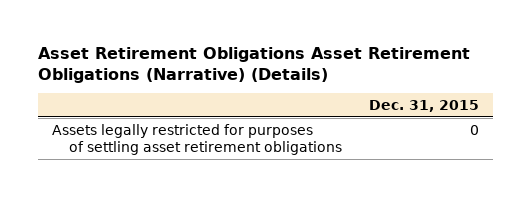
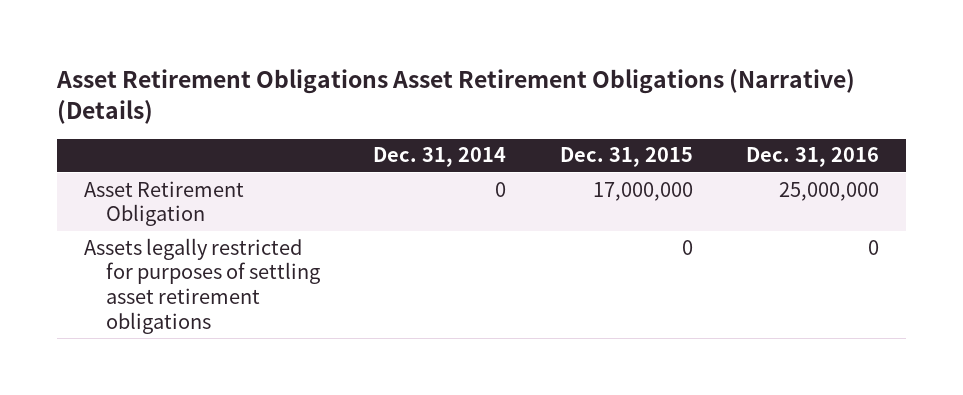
none -> [373,147,507,168] Dec. 31, 2014
none -> [746,147,880,168] Dec. 31, 2016
none -> [83,180,244,227] Asset Retirement Obligation

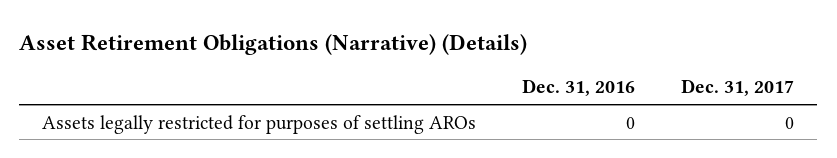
[55,68,855,124] Asset Retirement Obligations Asset Retirement Obligations (Narrative) (Details) -> [19,33,528,55] Asset Retirement Obligations (Narrative) (Details)
[373,147,507,168] Dec. 31, 2014 -> none
[559,147,693,168] Dec. 31, 2015 -> none
none -> [681,79,795,97] Dec. 31, 2017
[83,180,244,227] Asset Retirement Obligation -> none
[83,237,320,334] Assets legally restricted for purposes of settling asset retirement obligations -> [42,114,477,134] Assets legally restricted for purposes of settling AROs

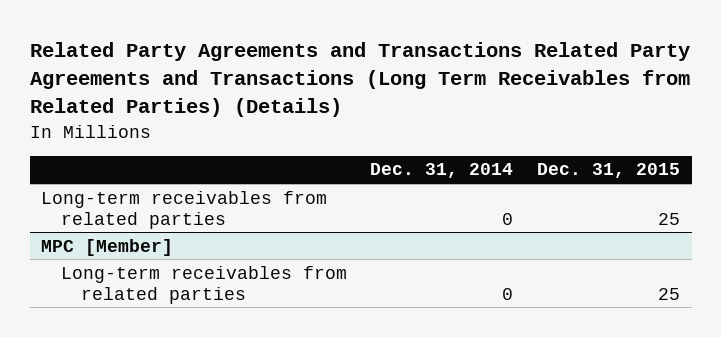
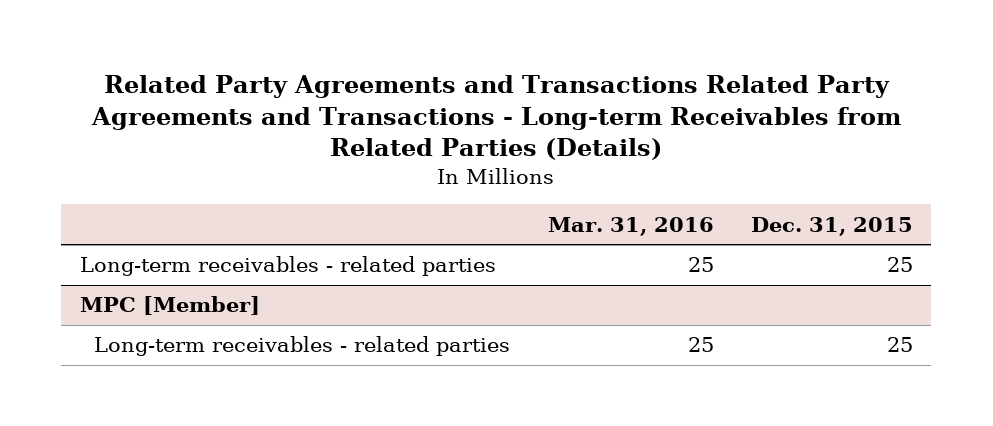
[29,42,690,118] Related Party Agreements and Transactions Related Party Agreements and Transactions (Long Term Receivables from Related Parties) (Details) -> [91,74,902,161] Related Party Agreements and Transactions Related Party Agreements and Transactions - Long-term Receivables from Related Parties (Details)
[370,163,514,179] Dec. 31, 2014 -> none
none -> [547,216,714,236] Mar. 31, 2016
[41,190,328,229] Long-term receivables from related parties -> [79,256,496,277] Long-term receivables - related parties
[60,265,347,304] Long-term receivables from related parties -> [94,336,511,357] Long-term receivables - related parties

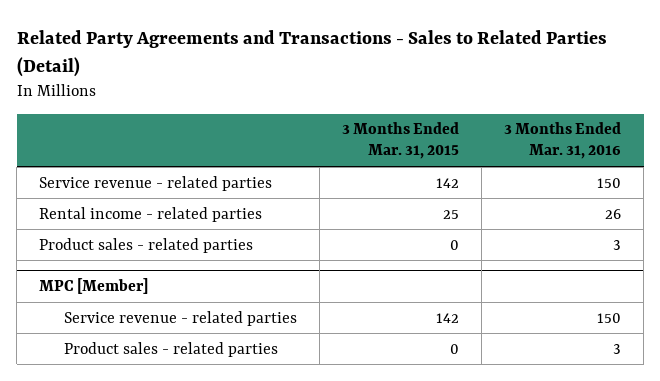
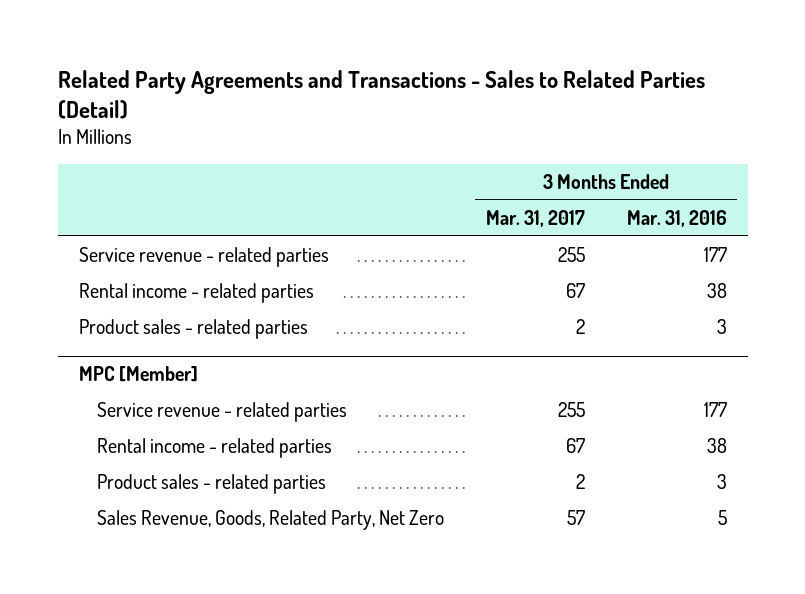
[342,122,460,160] 3 Months Ended Mar. 31, 2015 -> none
none -> [485,209,585,227] Mar. 31, 2017
[597,177,622,188] 150 -> [703,247,727,263] 177
[605,208,622,219] 26 -> [706,283,727,299] 38
[597,312,622,323] 150 -> [703,402,727,418] 177
none -> [96,438,332,459] Rental income - related parties
none -> [96,510,444,531] Sales Revenue, Goods, Related Party, Net Zero

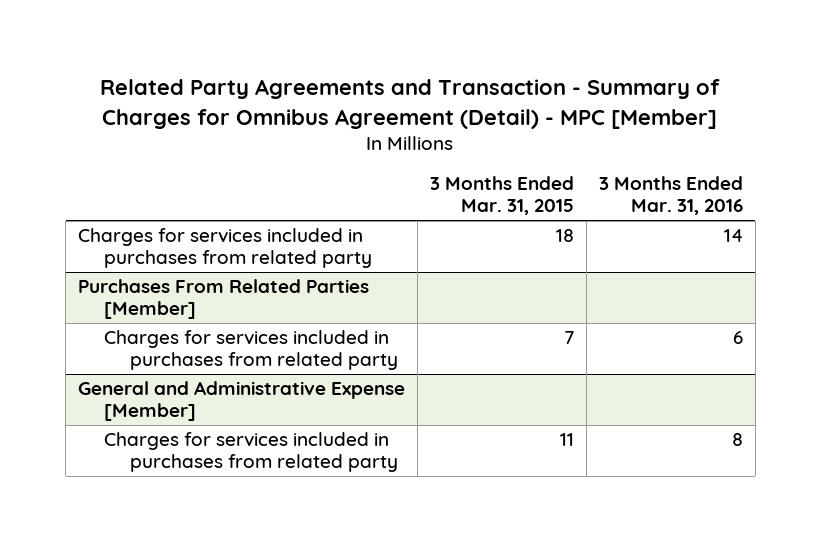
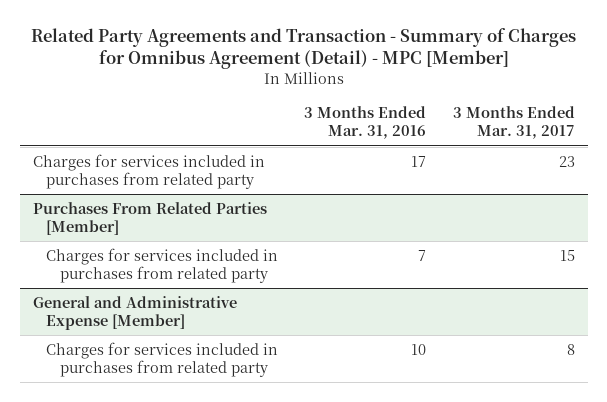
[429,176,574,216] 3 Months Ended Mar. 31, 2015 -> none
none -> [452,106,575,140] 3 Months Ended Mar. 31, 2017
[723,229,743,243] 14 -> [411,155,427,167] 17
[732,331,743,345] 6 -> [418,249,427,261] 7
[731,433,743,447] 8 -> [411,343,427,355] 10

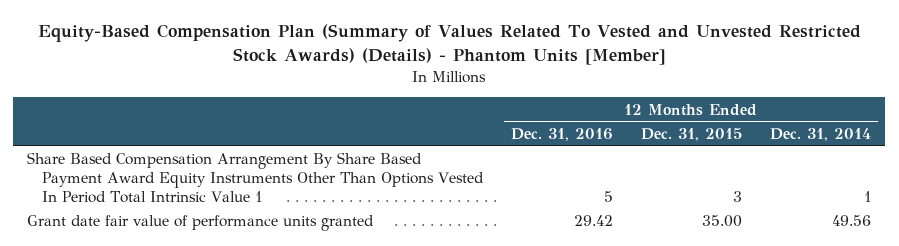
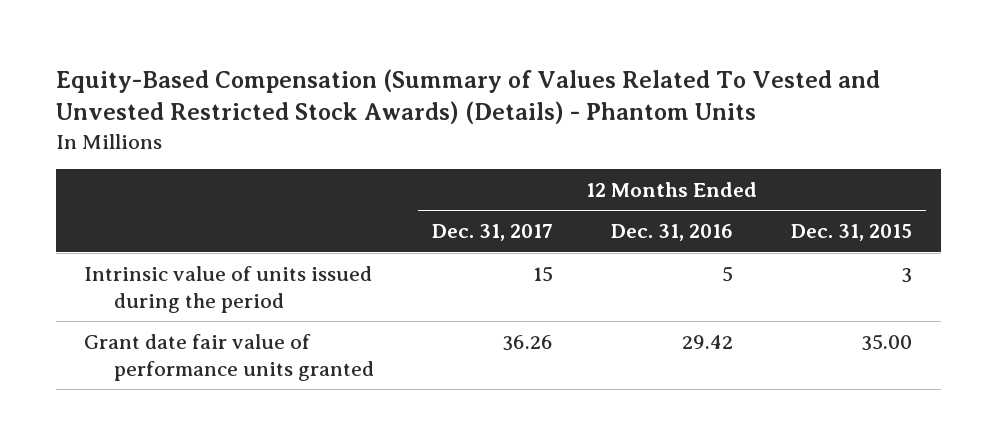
[38,24,862,66] Equity-Based Compensation Plan (Summary of Values Related To Vested and Unvested Restricted Stock Awards) (Details) - Phantom Units [Member] -> [55,68,880,125] Equity-Based Compensation (Summary of Values Related To Vested and Unvested Restricted Stock Awards) (Details) - Phantom Units
[770,128,872,142] Dec. 31, 2014 -> none
none -> [432,224,554,242] Dec. 31, 2017
[27,152,485,204] Share Based Compensation Arrangement By Share Based Payment Award Equity Instruments Other Than Options Vested In Period Total Intrinsic Value 1 -> [84,265,373,313] Intrinsic value of units issued during the period

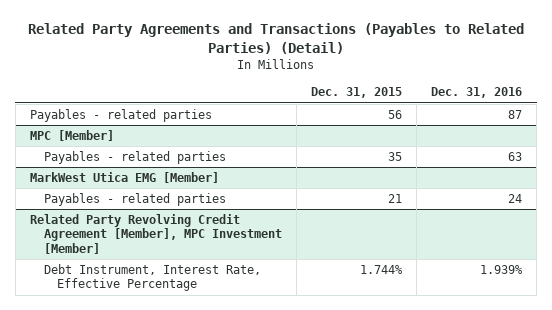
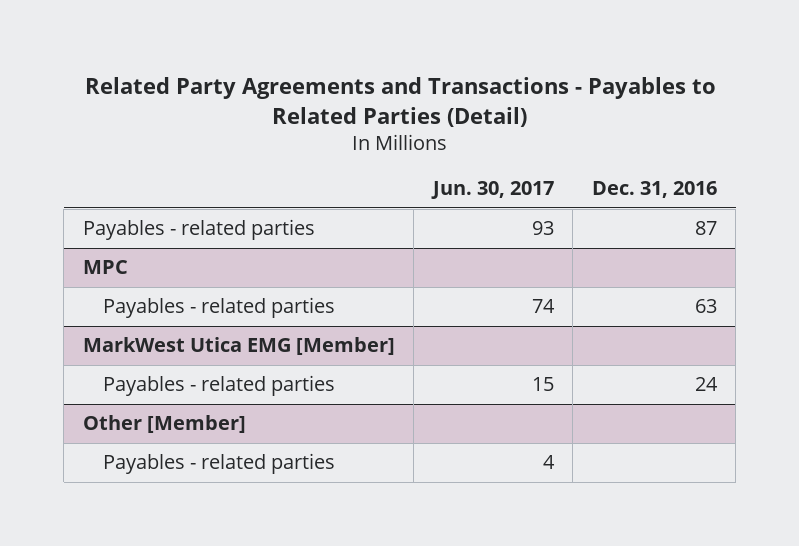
[27,23,524,54] Related Party Agreements and Transactions (Payables to Related Parties) (Detail) -> [84,76,716,127] Related Party Agreements and Transactions - Payables to Related Parties (Detail)
[310,87,402,99] Dec. 31, 2015 -> none
none -> [430,181,554,200] Jun. 30, 2017
[29,130,114,142] MPC [Member] -> [82,260,128,275] MPC
[29,214,282,254] Related Party Revolving Credit Agreement [Member], MPC Investment [Member] -> none
[43,264,261,292] Debt Instrument, Interest Rate, Effective Percentage -> none
none -> [82,415,246,434] Other [Member]
none -> [103,453,336,475] Payables - related parties

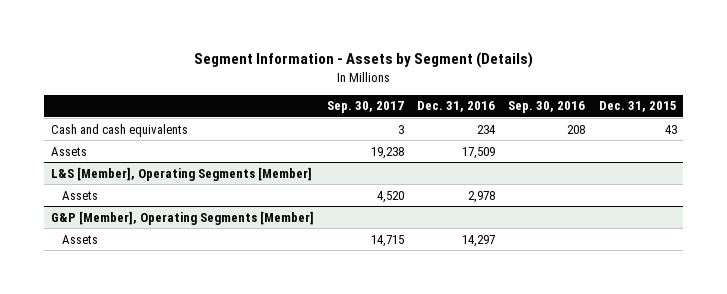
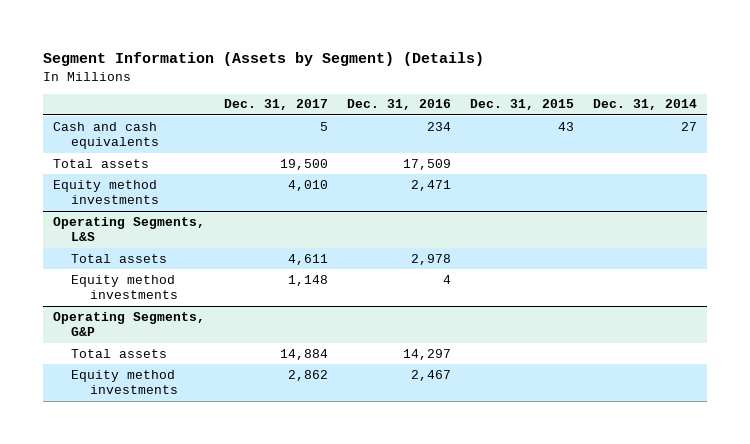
[193,52,533,69] Segment Information - Assets by Segment (Details) -> [43,52,485,67] Segment Information (Assets by Segment) (Details)
[326,101,404,114] Sep. 30, 2017 -> none
[508,101,586,114] Sep. 30, 2016 -> none
none -> [223,99,328,111] Dec. 31, 2017
none -> [593,99,698,111] Dec. 31, 2014
[50,146,87,156] Assets -> [52,158,149,168] Total assets
none -> [52,179,160,205] Equity method investments
[50,166,312,181] L&S [Member], Operating Segments [Member] -> [52,216,205,242] Operating Segments, L&S
[61,190,98,200] Assets -> [71,253,168,263] Total assets
none -> [71,274,178,300] Equity method investments
[50,210,314,225] G&P [Member], Operating Segments [Member] -> [52,311,205,337] Operating Segments, G&P
[61,234,98,244] Assets -> [71,348,168,358] Total assets
none -> [71,369,178,395] Equity method investments

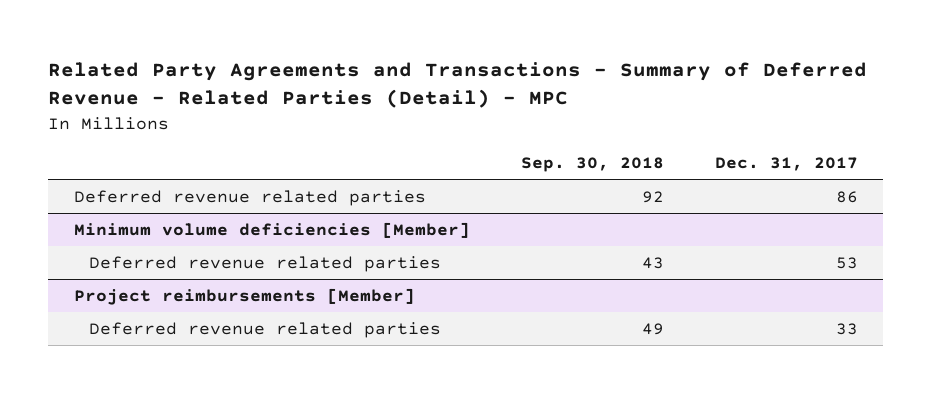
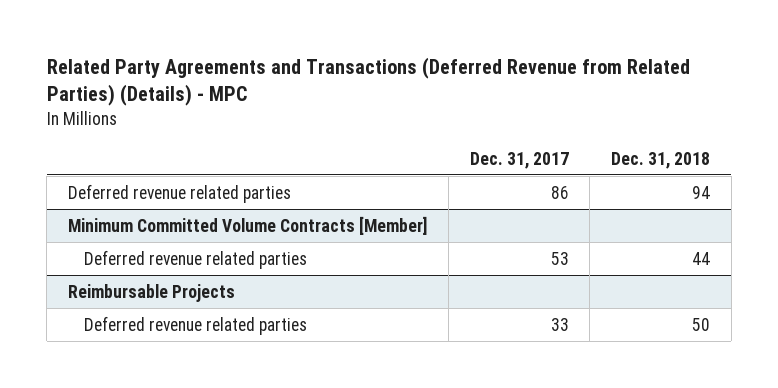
[48,62,868,109] Related Party Agreements and Transactions - Summary of Deferred Revenue - Related Parties (Detail) - MPC -> [46,56,690,107] Related Party Agreements and Transactions (Deferred Revenue from Related Parties) (Details) - MPC
[520,157,664,173] Sep. 30, 2018 -> none
none -> [611,151,711,169] Dec. 31, 2018
[73,221,470,238] Minimum volume deficiencies [Member] -> [68,215,428,235] Minimum Committed Volume Contracts [Member]
[73,287,415,305] Project reimbursements [Member] -> [68,283,236,302] Reimbursable Projects

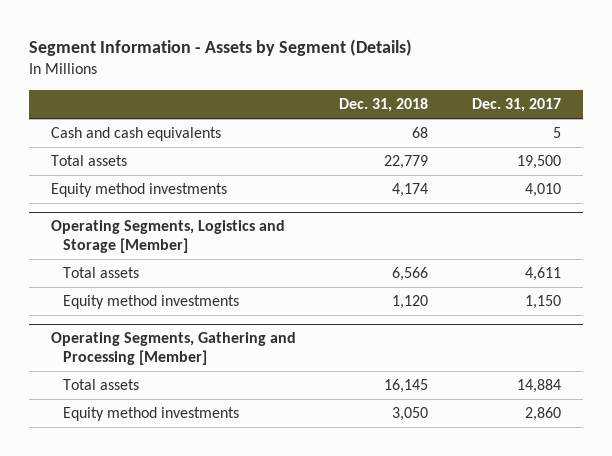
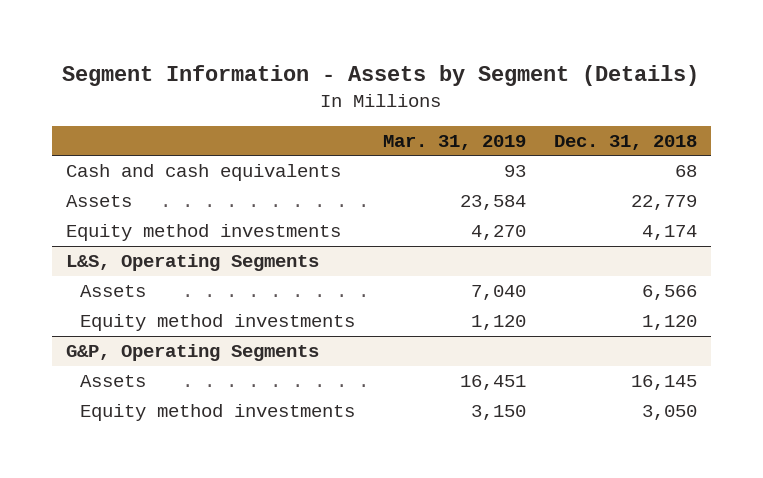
[472,98,562,113] Dec. 31, 2017 -> none
none -> [382,134,526,150] Mar. 31, 2019
[50,155,127,167] Total assets -> [65,195,132,208] Assets
[50,220,285,253] Operating Segments, Logistics and Storage [Member] -> none
none -> [65,254,319,272] L&S, Operating Segments
[63,267,140,279] Total assets -> [79,285,146,298] Assets
[50,332,296,365] Operating Segments, Gathering and Processing [Member] -> none
none -> [65,344,319,362] G&P, Operating Segments
[63,379,140,391] Total assets -> [79,375,146,388] Assets

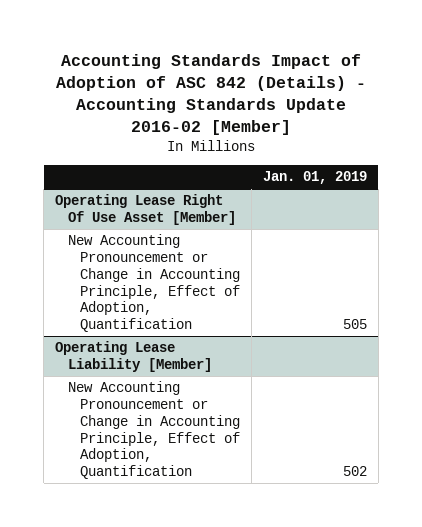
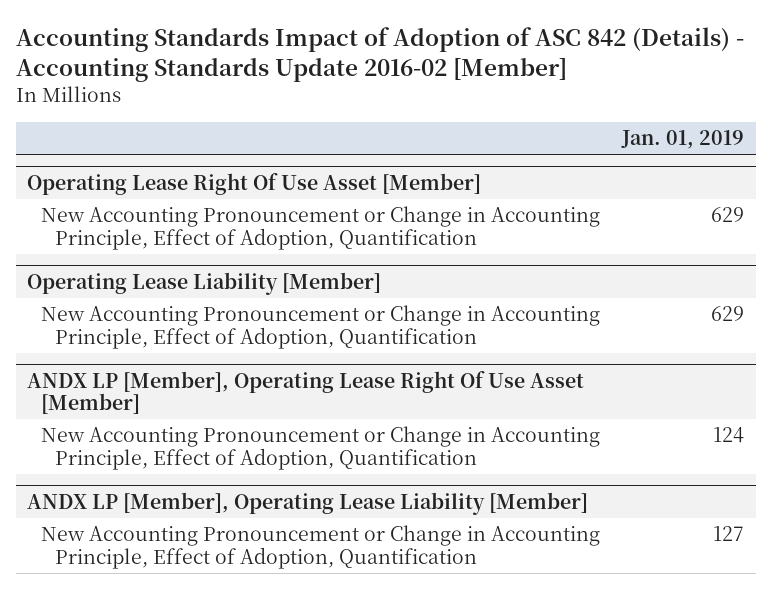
[342,319,367,330] 505 -> [711,207,745,223] 629
[342,466,367,477] 502 -> [711,306,745,322] 629
none -> [26,370,584,415] ANDX LP [Member], Operating Lease Right Of Use Asset [Member]
none -> [40,426,600,470] New Accounting Pronouncement or Change in Accounting Principle, Effect of Adoption, Quantification
none -> [26,491,588,515] ANDX LP [Member], Operating Lease Liability [Member]
none -> [40,525,600,569] New Accounting Pronouncement or Change in Accounting Principle, Effect of Adoption, Quantification

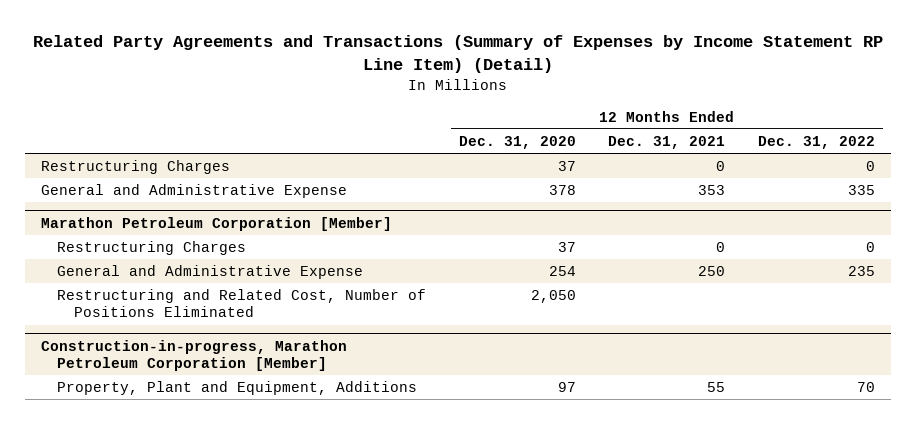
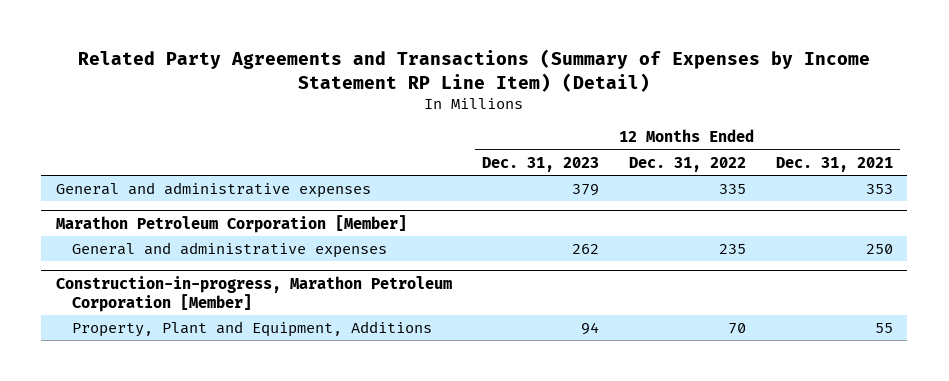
[458,135,576,149] Dec. 31, 2020 -> none
none -> [482,156,600,172] Dec. 31, 2023
[40,160,230,175] Restructuring Charges -> none
[40,184,347,199] General and Administrative Expense -> [56,182,372,199] General and administrative expenses
[57,241,247,256] Restructuring Charges -> none
[57,289,427,318] Restructuring and Related Cost, Number of Positions Eliminated -> none
[57,265,364,280] General and Administrative Expense -> [72,242,388,259] General and administrative expenses

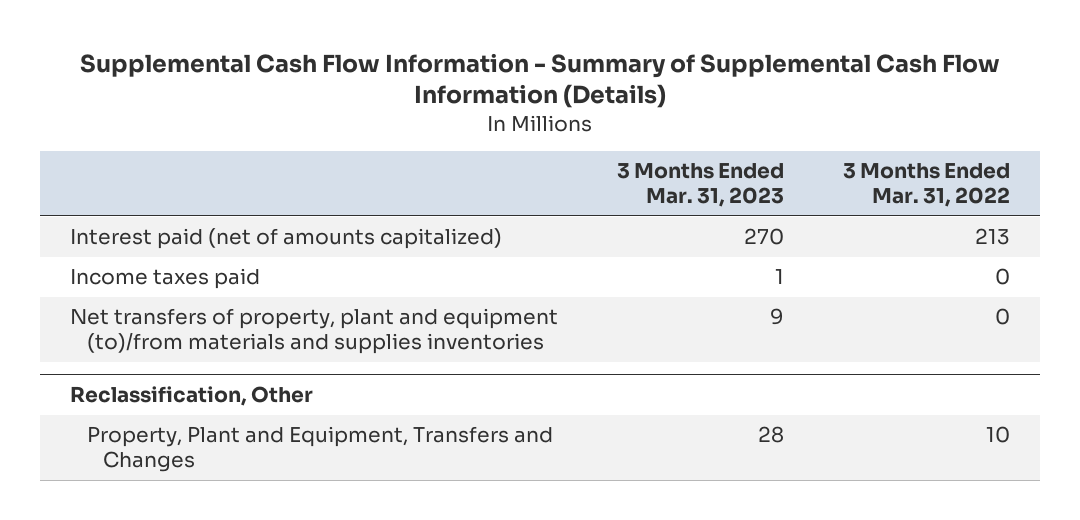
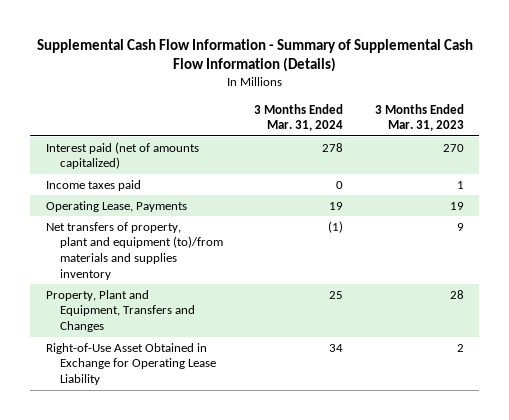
[843,163,1011,208] 3 Months Ended Mar. 31, 2022 -> none
none -> [254,103,344,132] 3 Months Ended Mar. 31, 2024
[69,385,313,406] Reclassification, Other -> none
none -> [45,200,187,212] Operating Lease, Payments
[69,308,558,355] Net transfers of property, plant and equipment (to)/from materials and supplies inventories -> [45,221,224,280] Net transfers of property, plant and equipment (to)/from materials and supplies inventory
none -> [45,342,217,386] Right-of-Use Asset Obtained in Exchange for Operating Lease Liability

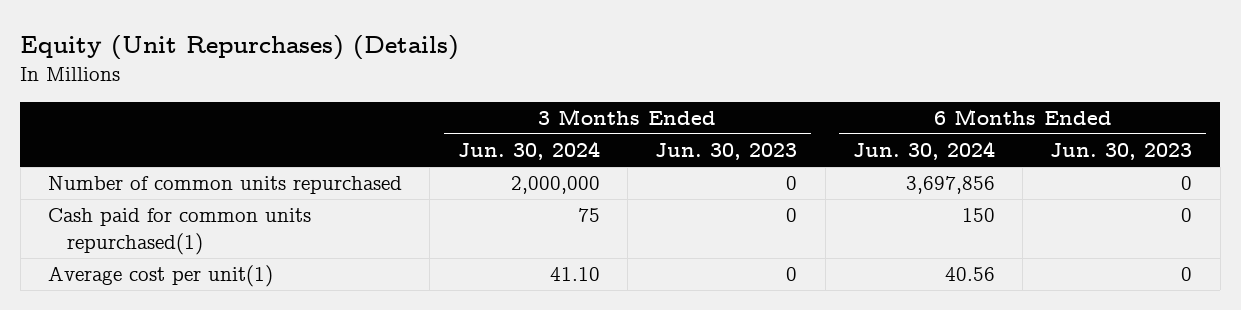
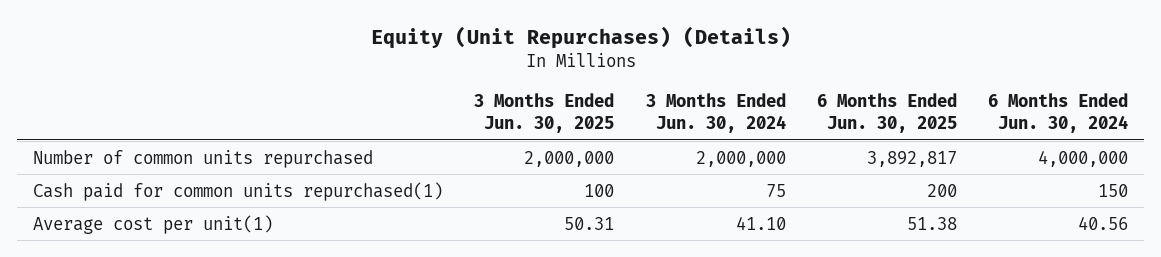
[655,143,798,161] Jun. 30, 2023 -> none
[1050,143,1193,161] Jun. 30, 2023 -> none
none -> [474,92,615,134] 3 Months Ended Jun. 30, 2025
none -> [816,92,957,134] 6 Months Ended Jun. 30, 2025
[905,176,995,195] 3,697,856 -> [1037,149,1128,167] 4,000,000

